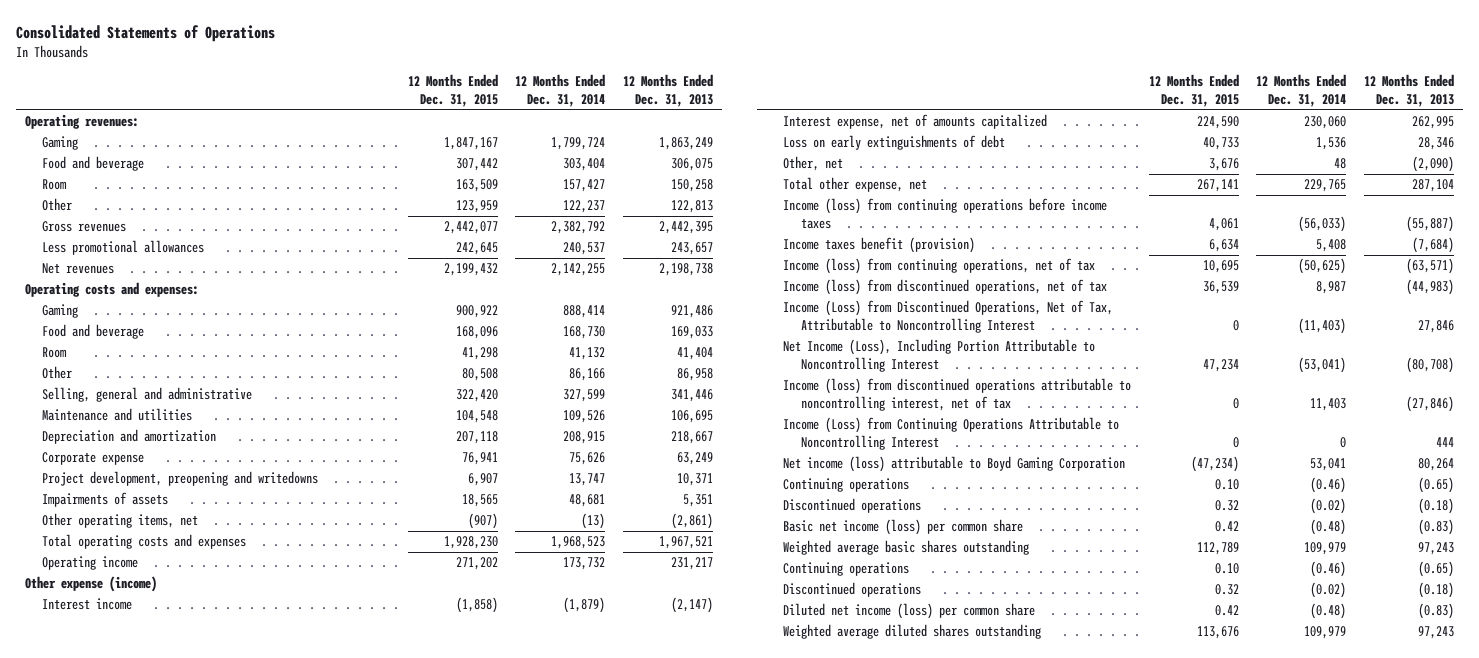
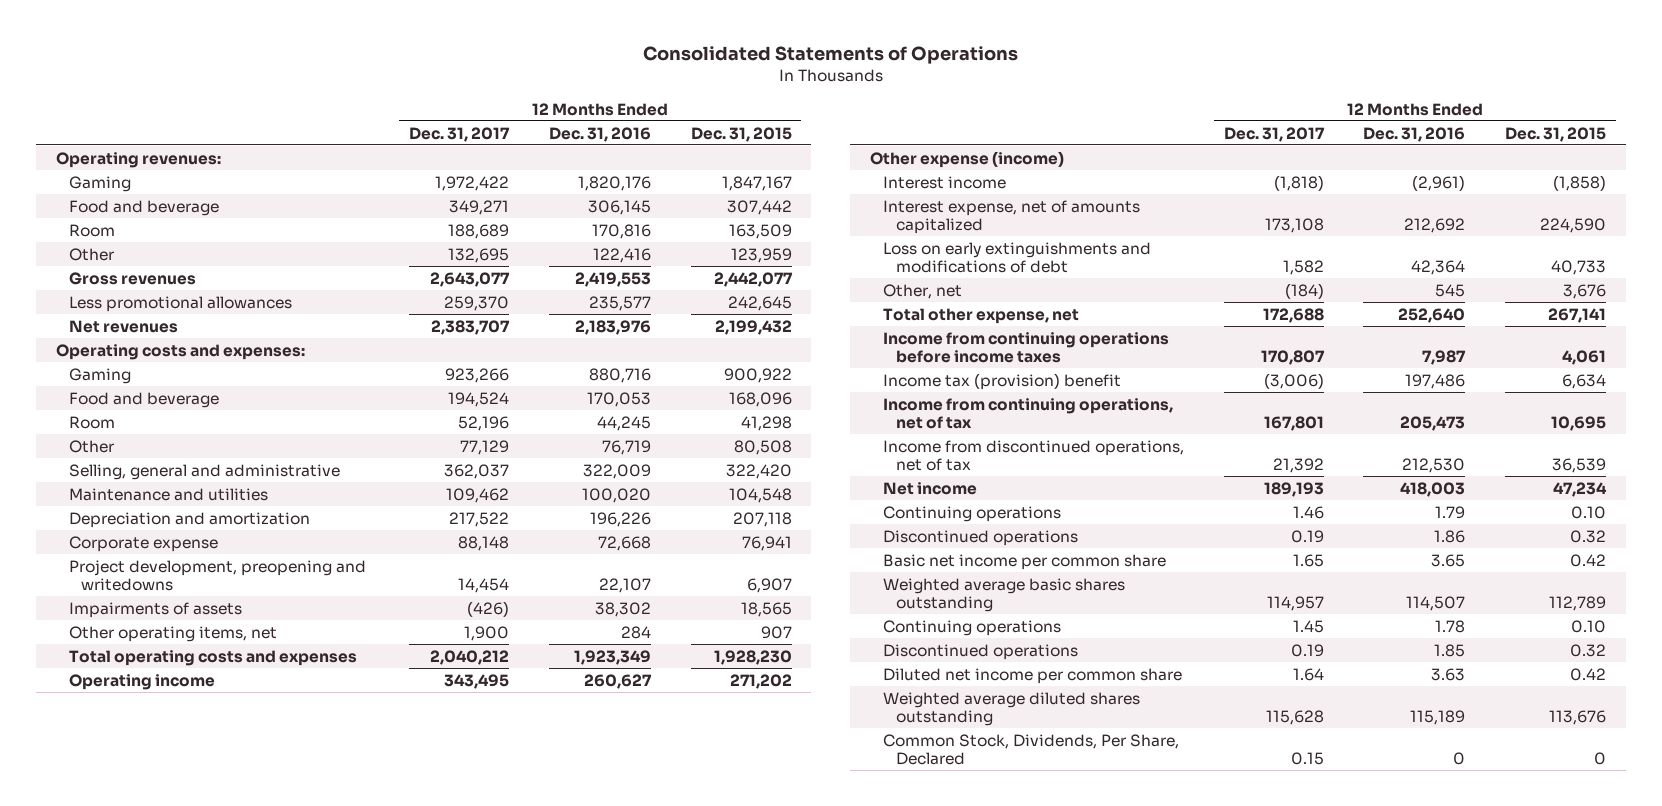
[515,74,606,107] 12 Months Ended Dec. 31, 2014 -> none
[623,74,714,107] 12 Months Ended Dec. 31, 2013 -> none
none -> [409,126,511,142] Dec. 31, 2017
none -> [548,126,651,142] Dec. 31, 2016
[467,513,498,530] (907) -> [760,625,792,639] 907
[783,135,1006,151] Loss on early extinguishments of debt -> [883,241,1152,274] Loss on early extinguishments and modifications of debt
[783,300,1114,334] Income (Loss) from Discontinued Operations, Net of Tax, Attributable to Noncontrolling Interest -> none
[783,339,1096,373] Net Income (Loss), Including Portion Attributable to Noncontrolling Interest -> none
[783,378,1132,412] Income (loss) from discontinued operations attributable to noncontrolling interest, net of tax -> none
[783,417,1120,451] Income (Loss) from Continuing Operations Attributable to Noncontrolling Interest -> none
[783,198,1108,230] Income (loss) from continuing operations before income taxes -> [883,331,1170,364] Income from continuing operations before income taxes
[783,237,976,254] Income taxes benefit (provision) -> [883,372,1122,390] Income tax (provision) benefit
[783,258,1096,275] Income (loss) from continuing operations, net of tax -> [883,397,1174,430] Income from continuing operations, net of tax
[783,279,1108,296] Income (loss) from discontinued operations, net of tax -> [883,439,1185,472] Income from discontinued operations, net of tax
[783,456,1126,473] Net income (loss) attributable to Boyd Gaming Corporation -> [883,481,978,495] Net income
[1190,456,1239,473] (47,234) -> [1552,481,1607,497] 47,234
[783,519,1024,536] Basic net income (loss) per common share -> [883,553,1167,570] Basic net income per common share
[783,603,1036,620] Diluted net income (loss) per common share -> [883,667,1183,684] Diluted net income per common share
none -> [883,733,1180,766] Common Stock, Dividends, Per Share, Declared

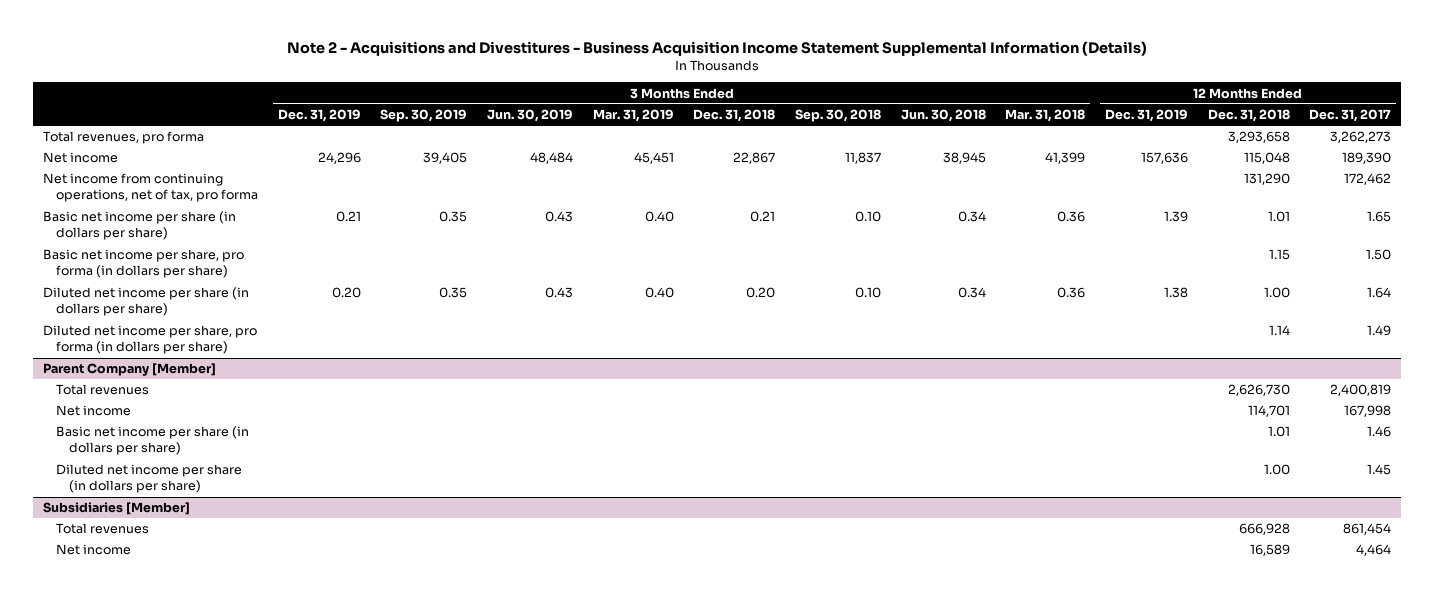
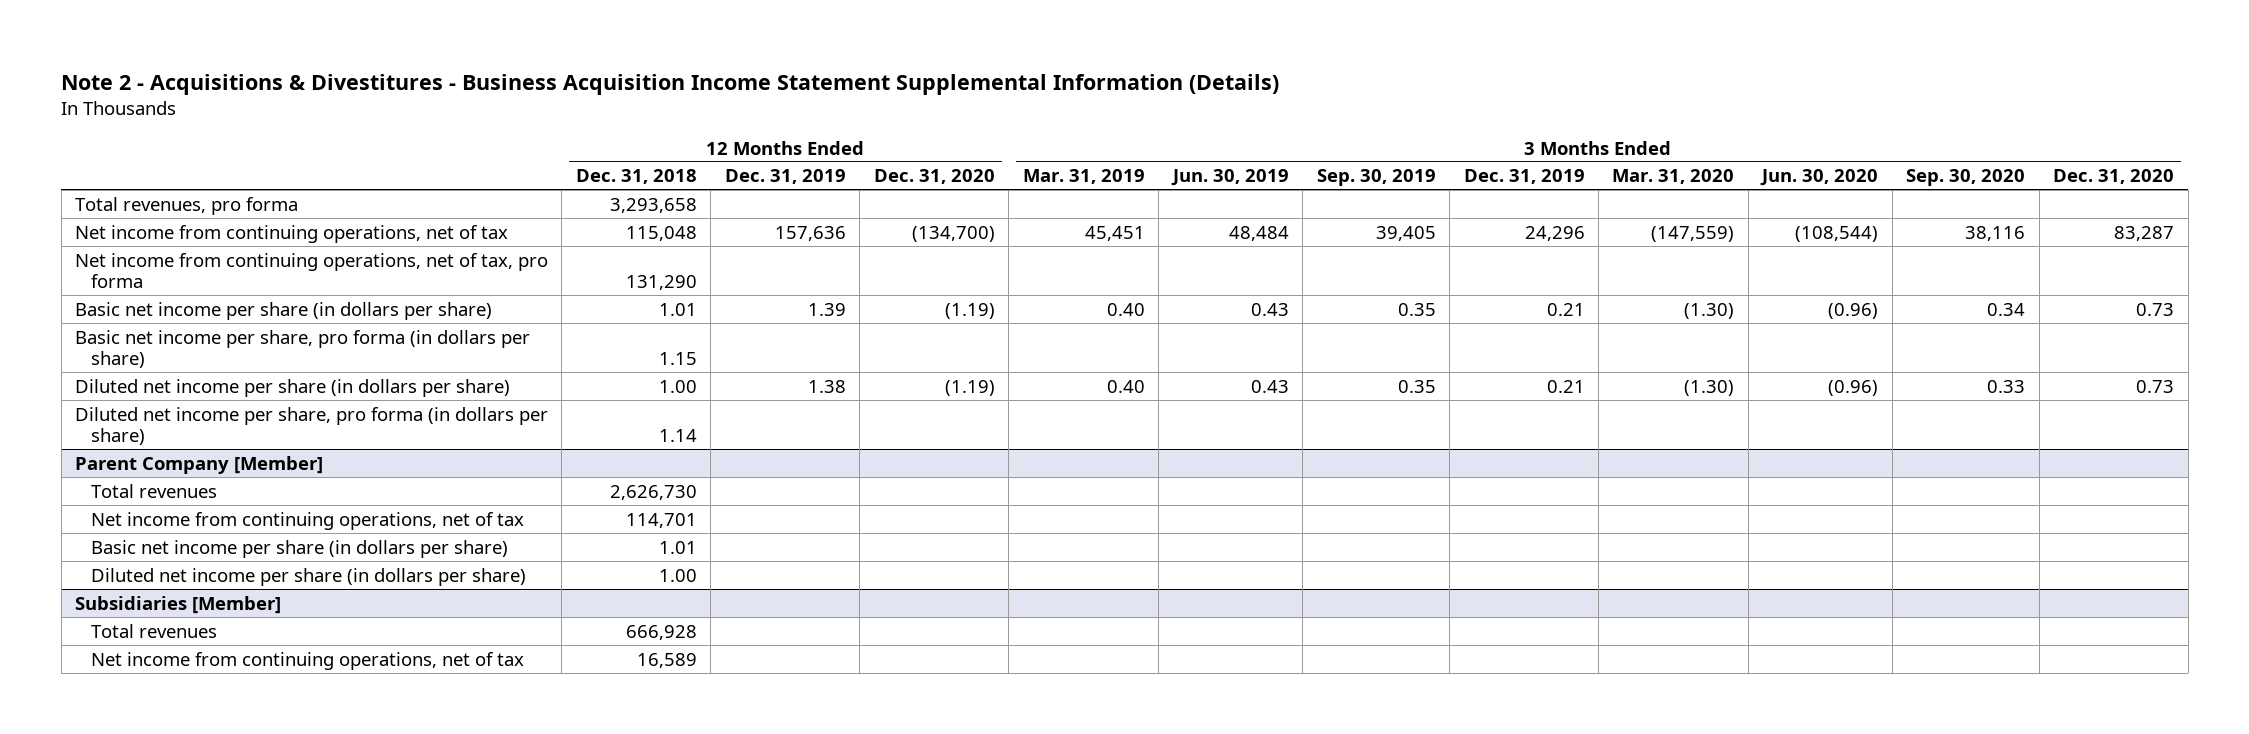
[287,40,1148,56] Note 2 - Acquisitions and Divestitures - Business Acquisition Income Statement Supplemental Information (Details) -> [61,74,1280,96] Note 2 - Acquisitions & Divestitures - Business Acquisition Income Statement Supplemental Information (Details)
[693,109,776,123] Dec. 31, 2018 -> none
[795,109,882,123] Sep. 30, 2018 -> none
[900,109,986,123] Jun. 30, 2018 -> none
[1005,109,1086,123] Mar. 31, 2018 -> none
[1309,109,1392,123] Dec. 31, 2017 -> none
none -> [873,169,995,185] Dec. 31, 2020
none -> [1612,169,1735,185] Mar. 31, 2020
none -> [1760,169,1879,187] Jun. 30, 2020
none -> [1906,169,2026,187] Sep. 30, 2020
none -> [2053,169,2175,185] Dec. 31, 2020
[42,152,118,164] Net income -> [75,224,509,243] Net income from continuing operations, net of tax
[331,287,361,299] 0.20 -> [1546,379,1585,393] 0.21
[56,405,132,417] Net income -> [90,511,524,530] Net income from continuing operations, net of tax
[56,544,132,556] Net income -> [90,651,524,670] Net income from continuing operations, net of tax

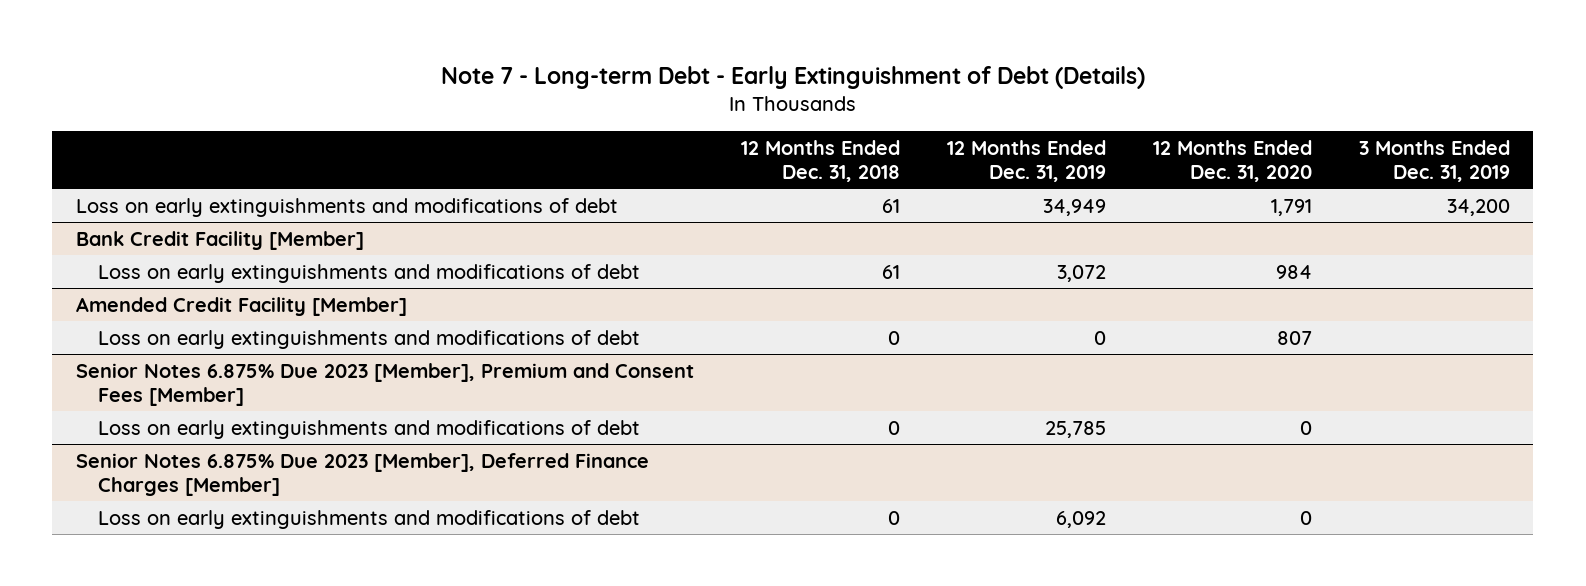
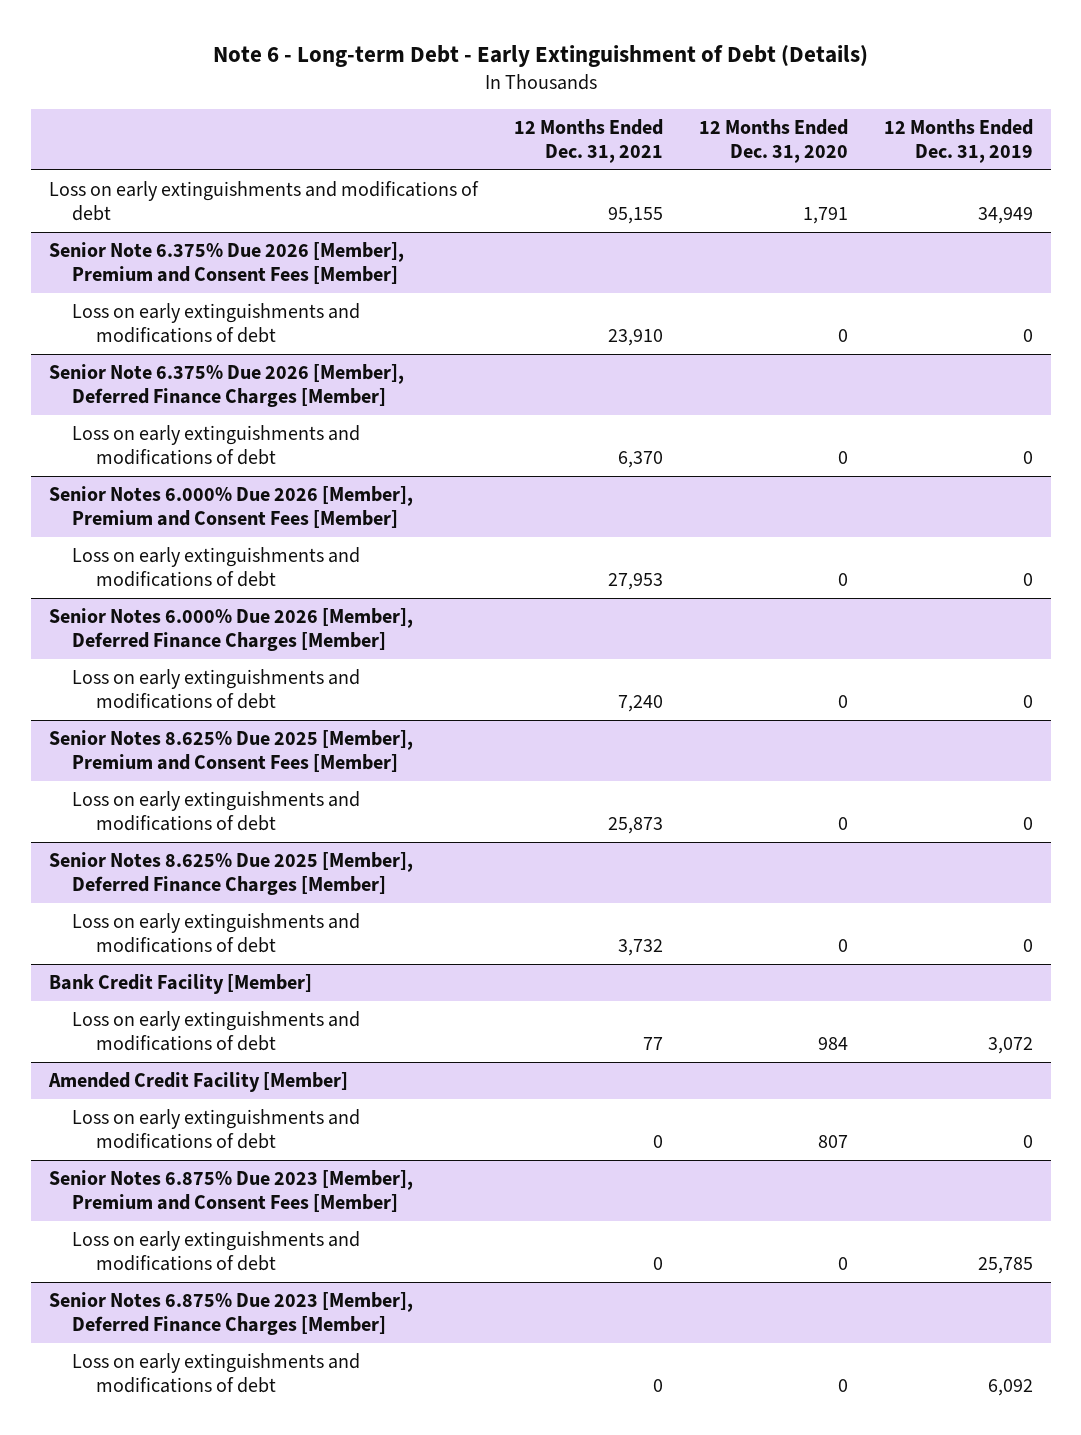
[440,65,1145,89] Note 7 - Long-term Debt - Early Extinguishment of Debt (Details) -> [212,44,868,67] Note 6 - Long-term Debt - Early Extinguishment of Debt (Details)
[740,139,900,182] 12 Months Ended Dec. 31, 2018 -> none
[1358,139,1510,182] 3 Months Ended Dec. 31, 2019 -> none
none -> [513,119,663,163] 12 Months Ended Dec. 31, 2021
none -> [48,242,404,284] Senior Note 6.375% Due 2026 [Member], Premium and Consent Fees [Member]
none -> [72,303,361,343] Loss on early extinguishments and modifications of debt
none -> [48,364,404,407] Senior Note 6.375% Due 2026 [Member], Deferred Finance Charges [Member]
none -> [72,425,361,465] Loss on early extinguishments and modifications of debt
none -> [48,486,413,528] Senior Notes 6.000% Due 2026 [Member], Premium and Consent Fees [Member]
none -> [72,547,361,587] Loss on early extinguishments and modifications of debt
none -> [48,608,413,651] Senior Notes 6.000% Due 2026 [Member], Deferred Finance Charges [Member]
none -> [72,669,361,709] Loss on early extinguishments and modifications of debt
none -> [48,730,413,772] Senior Notes 8.625% Due 2025 [Member], Premium and Consent Fees [Member]
none -> [72,791,361,831] Loss on early extinguishments and modifications of debt
none -> [48,852,413,895] Senior Notes 8.625% Due 2025 [Member], Deferred Finance Charges [Member]
none -> [72,913,361,953] Loss on early extinguishments and modifications of debt

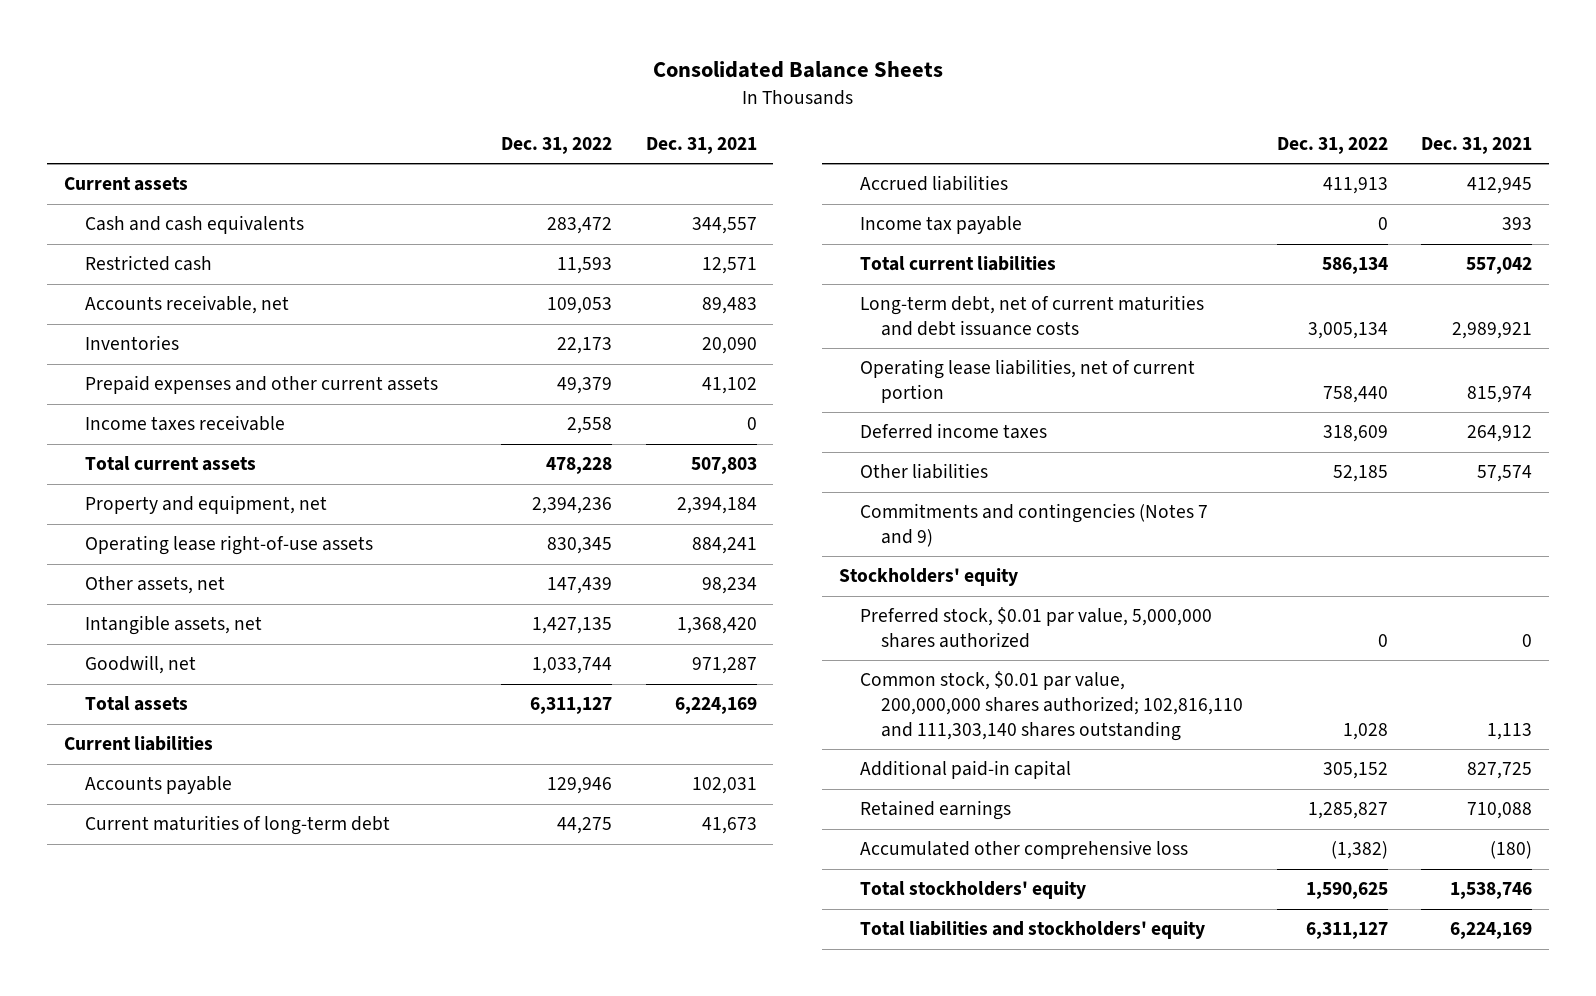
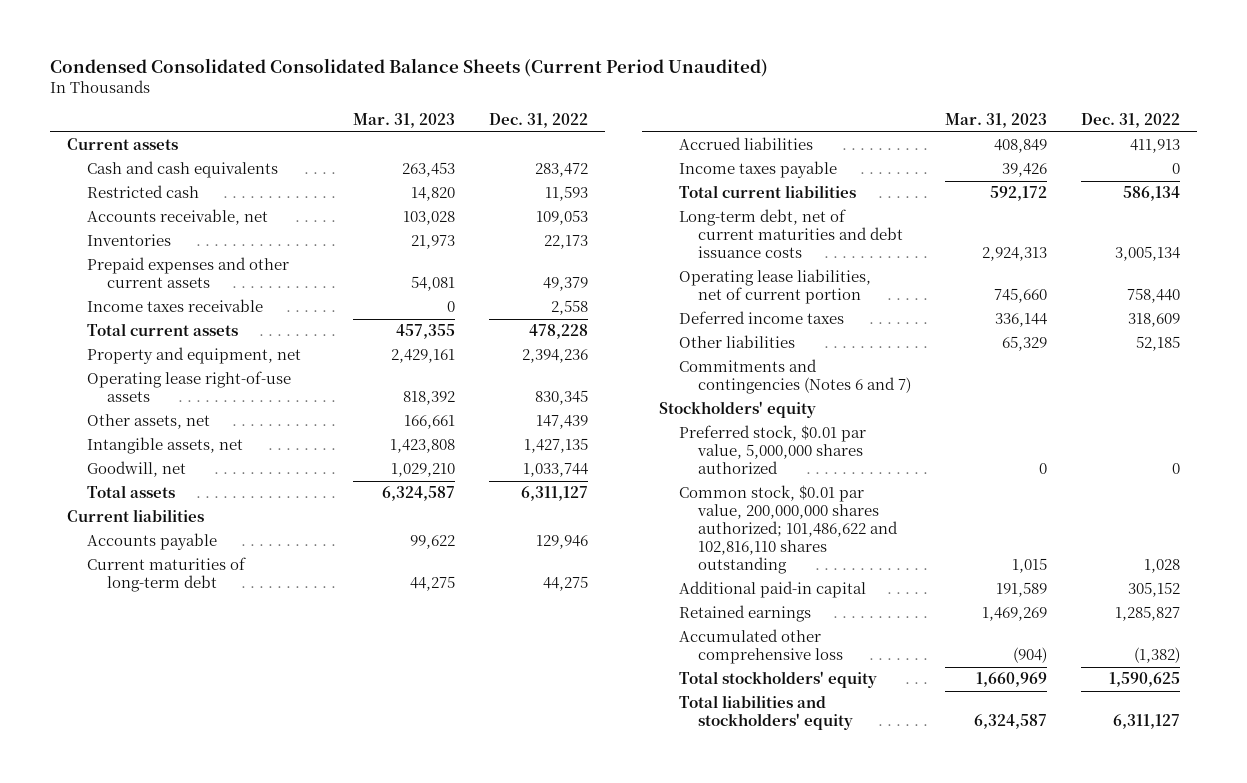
[652,61,943,79] Consolidated Balance Sheets -> [50,58,769,78] Condensed Consolidated Consolidated Balance Sheets (Current Period Unaudited)
[645,136,757,154] Dec. 31, 2021 -> none
none -> [353,113,456,129] Mar. 31, 2023
[860,216,1023,235] Income tax payable -> [678,161,837,179] Income taxes payable
[860,503,1209,547] Commitments and contingencies (Notes 7 and 9) -> [678,359,912,395] Commitments and contingencies (Notes 6 and 7)
[860,671,1244,741] Common stock, $0.01 par value, 200,000,000 shares authorized; 102,816,110 and 111,303,140 shares outstanding -> [678,485,899,575] Common stock, $0.01 par value, 200,000,000 shares authorized; 101,486,622 and 102,816,110 shares outstanding

